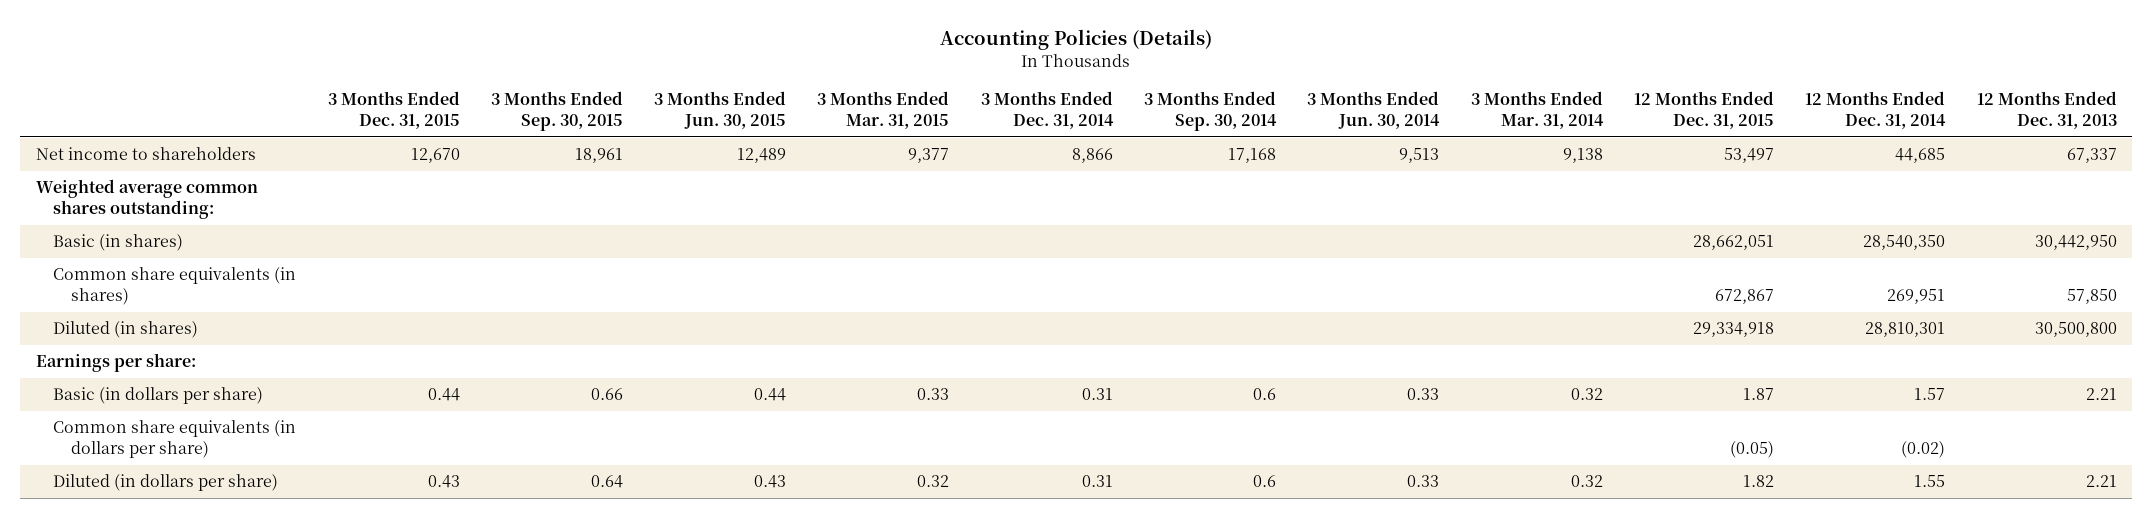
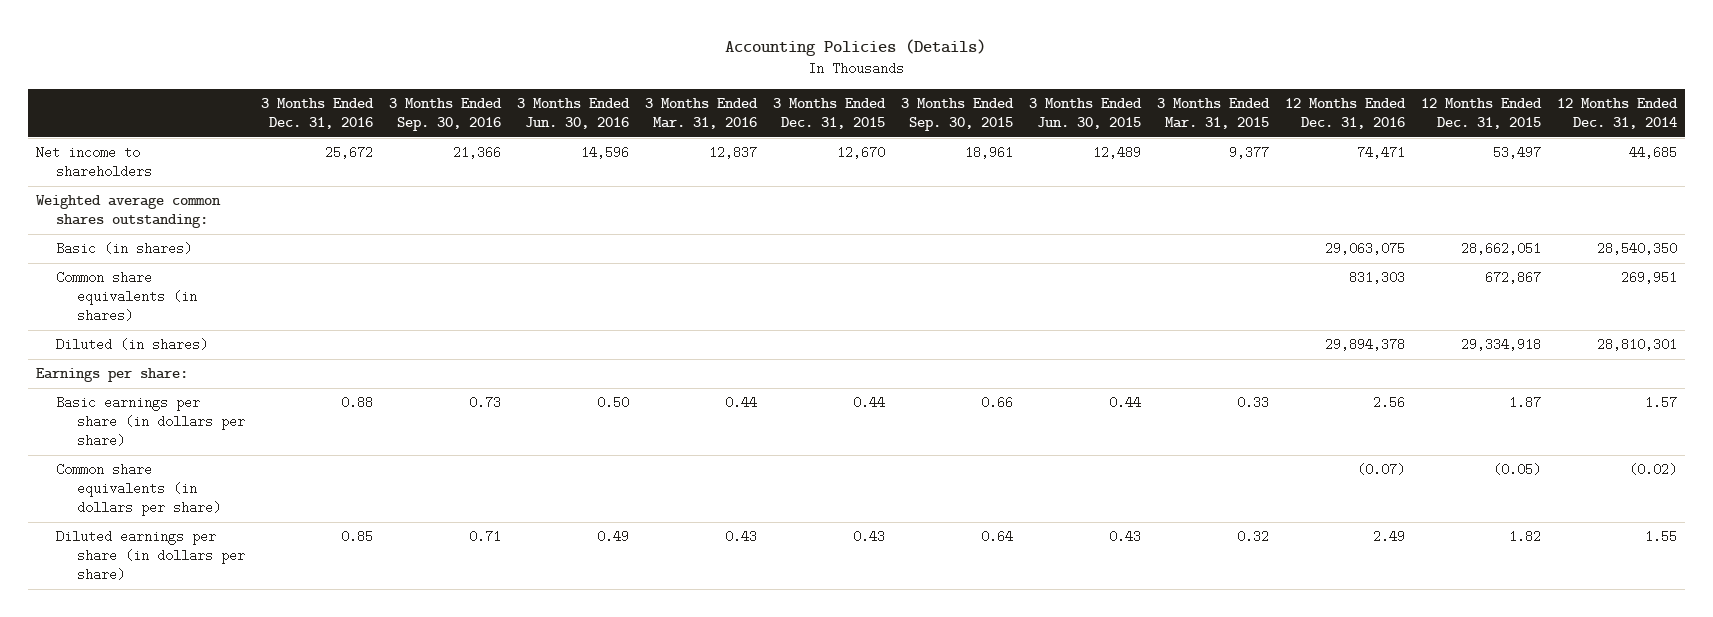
[980,91,1114,130] 3 Months Ended Dec. 31, 2014 -> none
[1144,91,1278,132] 3 Months Ended Sep. 30, 2014 -> none
[1307,91,1441,130] 3 Months Ended Jun. 30, 2014 -> none
[1470,91,1604,130] 3 Months Ended Mar. 31, 2014 -> none
[1976,91,2117,130] 12 Months Ended Dec. 31, 2013 -> none
none -> [260,97,374,129] 3 Months Ended Dec. 31, 2016
none -> [388,97,502,131] 3 Months Ended Sep. 30, 2016
none -> [516,97,630,129] 3 Months Ended Jun. 30, 2016
none -> [644,97,758,129] 3 Months Ended Mar. 31, 2016
none -> [1284,97,1406,129] 12 Months Ended Dec. 31, 2016
[53,387,264,405] Basic (in dollars per share) -> [56,396,246,448] Basic earnings per share (in dollars per share)
[53,474,279,492] Diluted (in dollars per share) -> [56,530,246,582] Diluted earnings per share (in dollars per share)

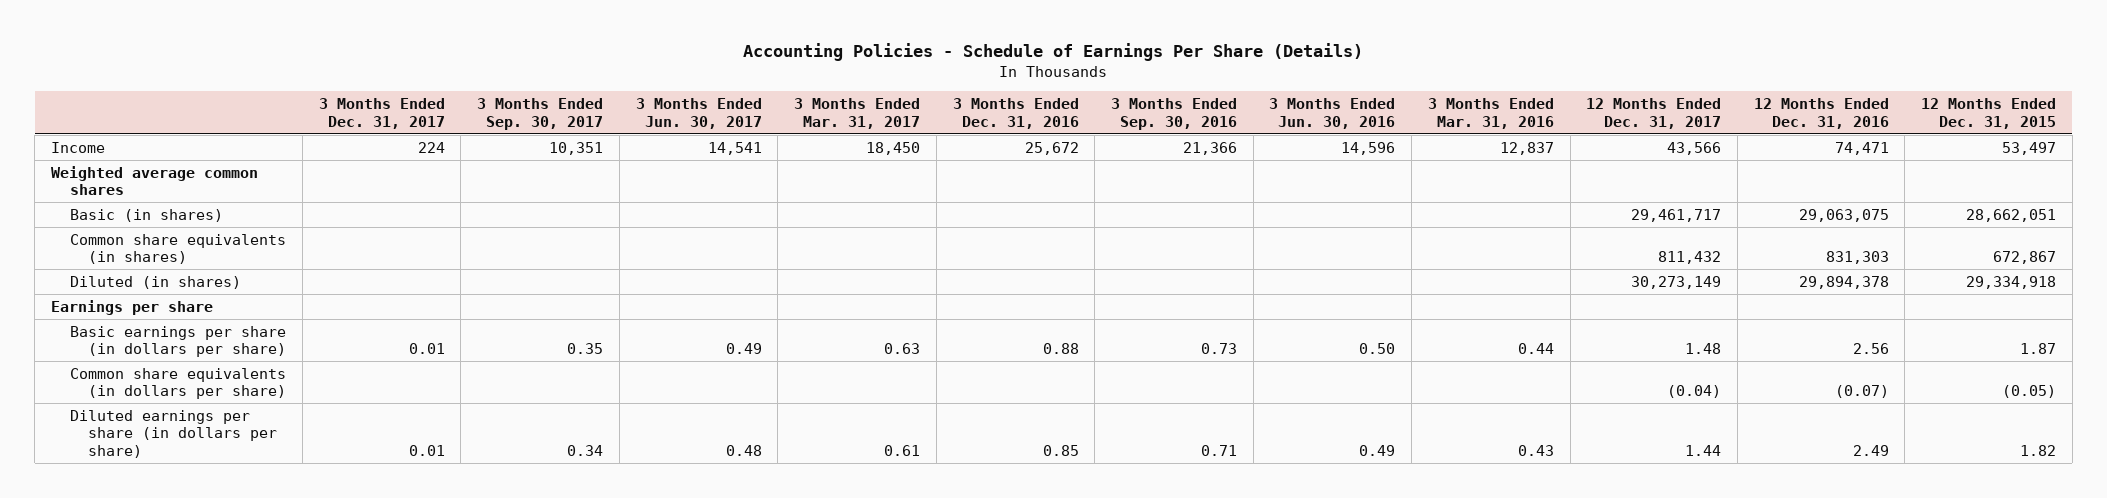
[725,39,987,57] Accounting Policies (Details) -> [743,43,1364,62] Accounting Policies - Schedule of Earnings Per Share (Details)
[772,97,886,129] 3 Months Ended Dec. 31, 2015 -> none
[900,97,1014,131] 3 Months Ended Sep. 30, 2015 -> none
[1028,97,1142,129] 3 Months Ended Jun. 30, 2015 -> none
[1156,97,1270,129] 3 Months Ended Mar. 31, 2015 -> none
[1556,97,1678,129] 12 Months Ended Dec. 31, 2014 -> none
none -> [318,98,445,129] 3 Months Ended Dec. 31, 2017
none -> [477,98,604,130] 3 Months Ended Sep. 30, 2017
none -> [635,98,762,129] 3 Months Ended Jun. 30, 2017
none -> [794,98,921,129] 3 Months Ended Mar. 31, 2017
none -> [1586,98,1722,129] 12 Months Ended Dec. 31, 2017
[35,146,153,179] Net income to shareholders -> [50,141,105,153] Income
[35,195,221,229] Weighted average common shares outstanding: -> [50,165,258,196] Weighted average common shares
[35,368,188,383] Earnings per share: -> [50,299,213,315] Earnings per share

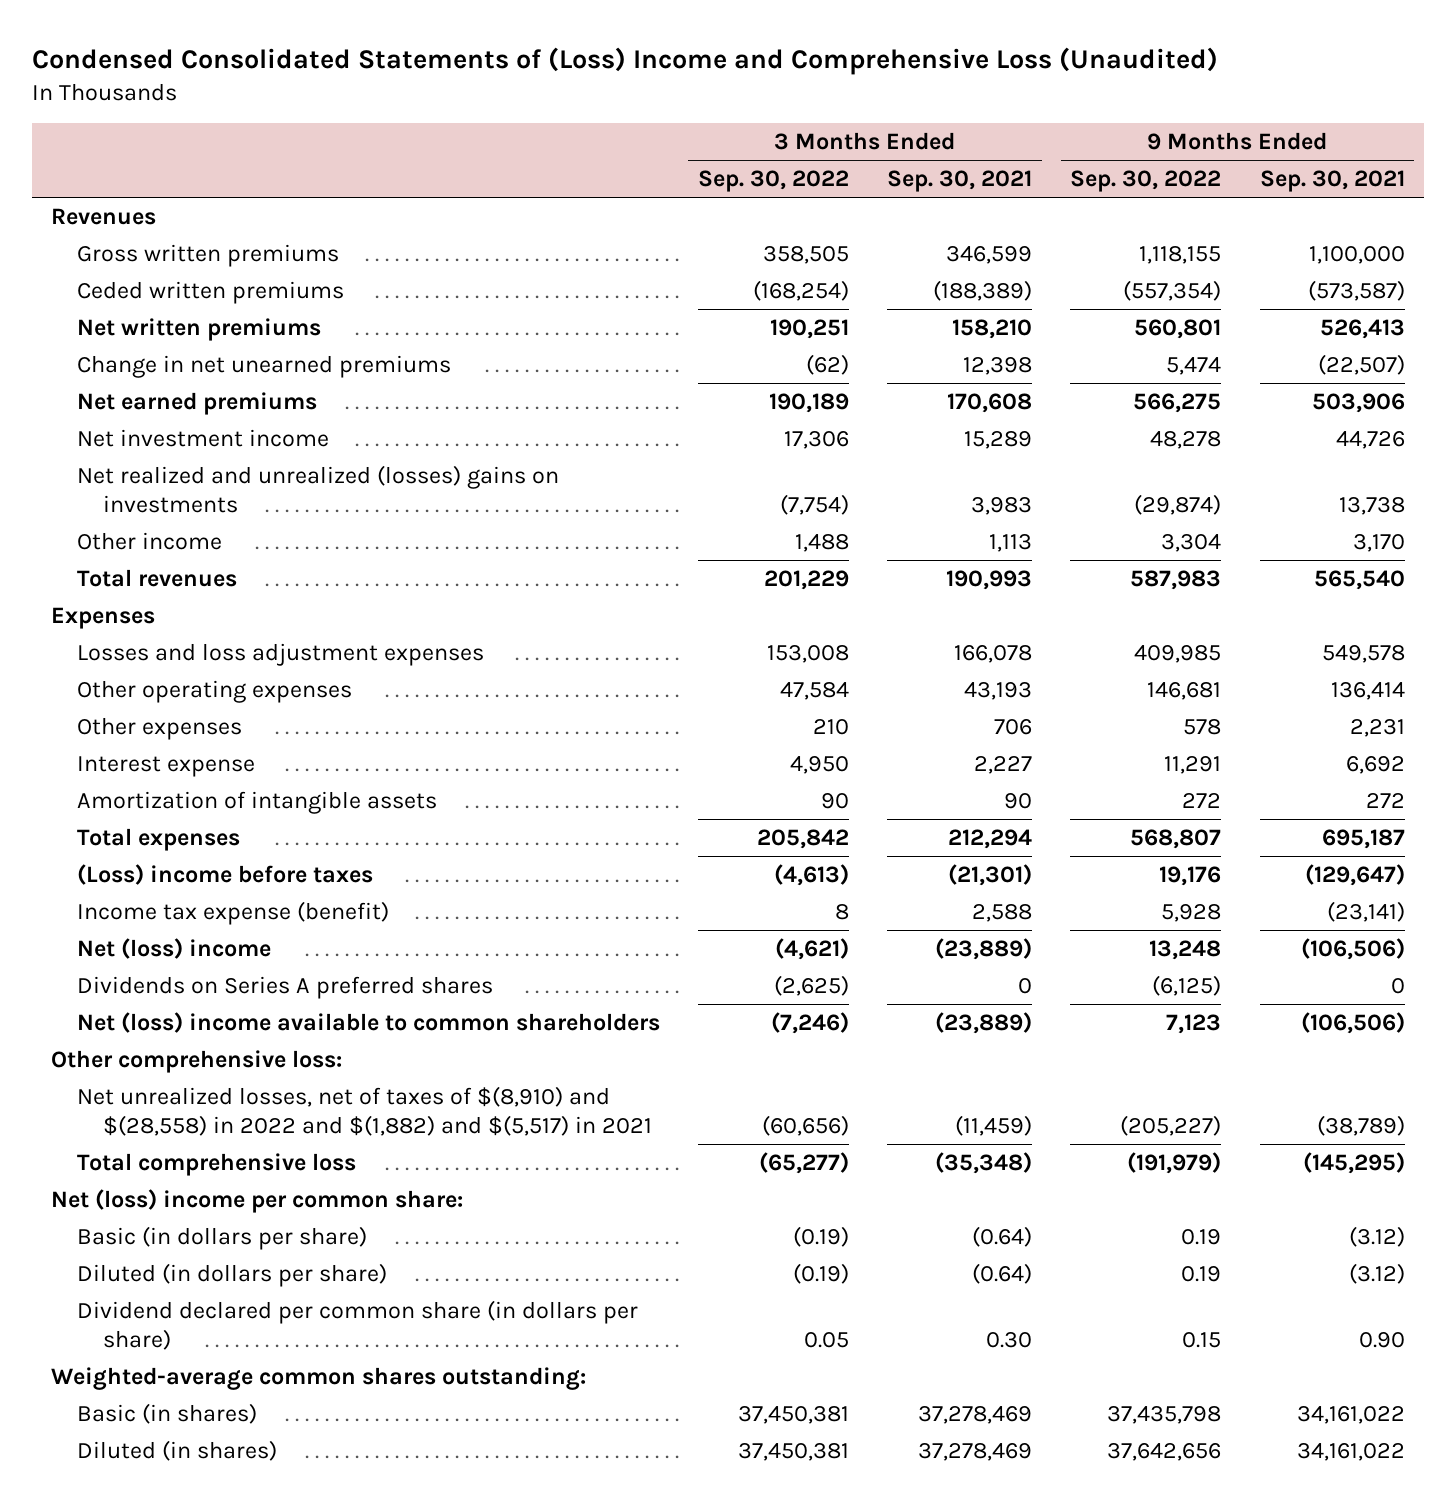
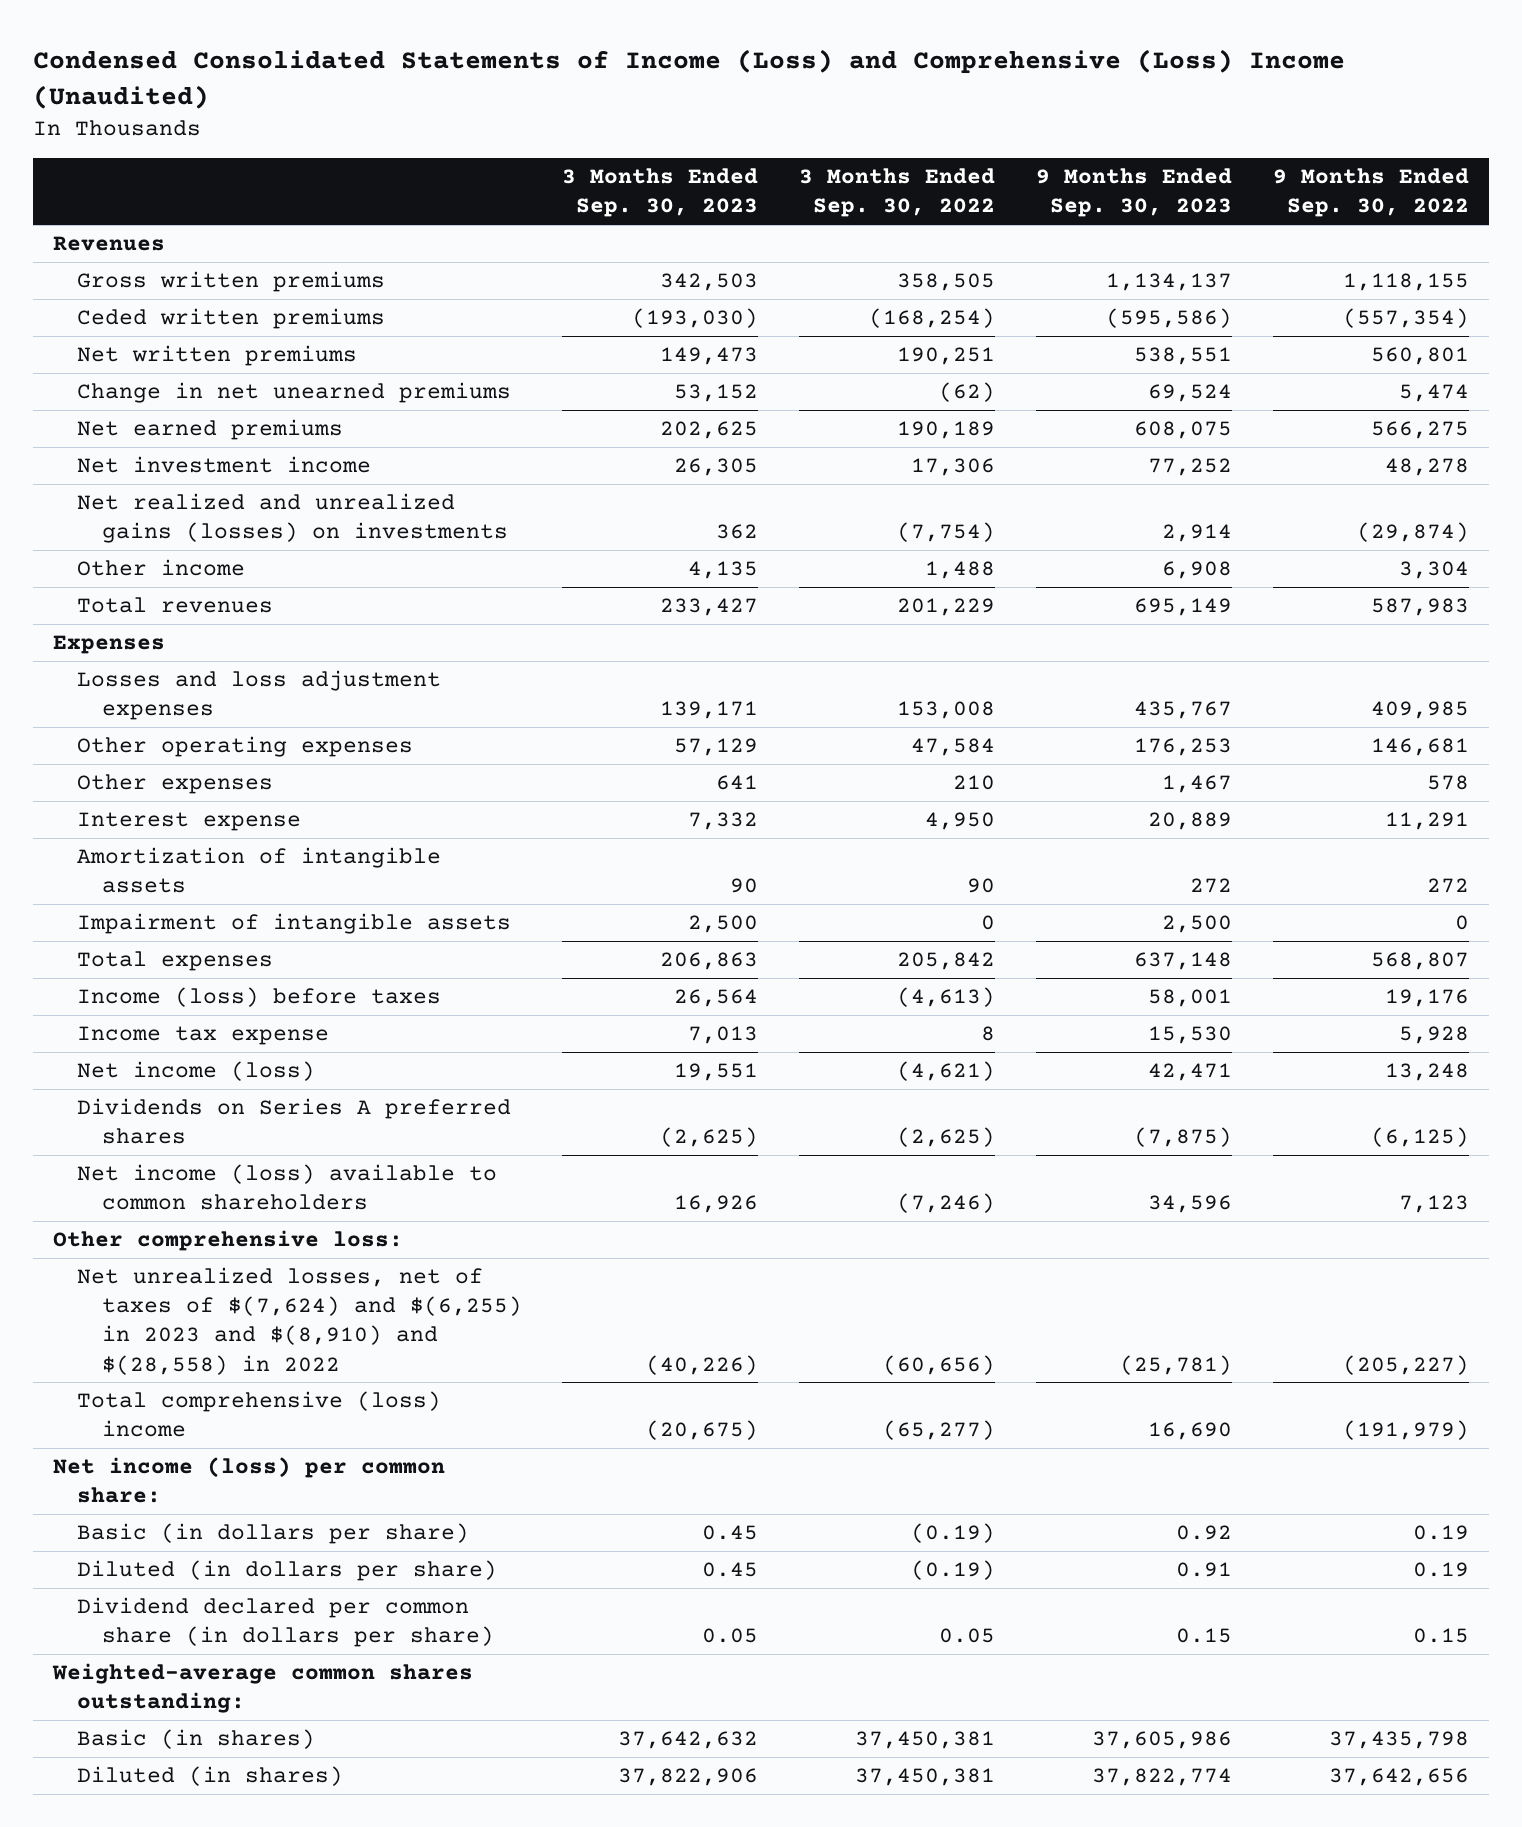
[31,47,1218,76] Condensed Consolidated Statements of (Loss) Income and Comprehensive Loss (Unaudited) -> [32,49,1345,110] Condensed Consolidated Statements of Income (Loss) and Comprehensive (Loss) Income (Unaudited)
[887,170,1033,193] Sep. 30, 2021 -> none
[1259,170,1405,193] Sep. 30, 2021 -> none
none -> [562,168,759,218] 3 Months Ended Sep. 30, 2023
none -> [1036,168,1233,218] 9 Months Ended Sep. 30, 2023
[76,464,559,513] Net realized and unrealized (losses) gains on investments -> [77,493,508,544] Net realized and unrealized gains (losses) on investments
none -> [77,913,512,935] Impairment of intangible assets
[76,863,373,885] (Loss) income before taxes -> [77,987,442,1008] Income (loss) before taxes
[76,900,389,925] Income tax expense (benefit) -> [77,1026,330,1046] Income tax expense
[76,937,271,959] Net (loss) income -> [77,1061,316,1082] Net income (loss)
[76,1011,660,1033] Net (loss) income available to common shareholders -> [77,1164,498,1211] Net income (loss) available to common shareholders
[76,1085,652,1136] Net unrealized losses, net of taxes of $(8,910) and $(28,558) in 2022 and $(1,882) and $(5,517) in 2021 -> [77,1267,522,1375] Net unrealized losses, net of taxes of $(7,624) and $(6,255) in 2023 and $(8,910) and $(28,558) in 2022
[76,1152,356,1176] Total comprehensive loss -> [77,1391,442,1438] Total comprehensive (loss) income
[50,1188,463,1213] Net (loss) income per common share: -> [52,1457,445,1504] Net income (loss) per common share:

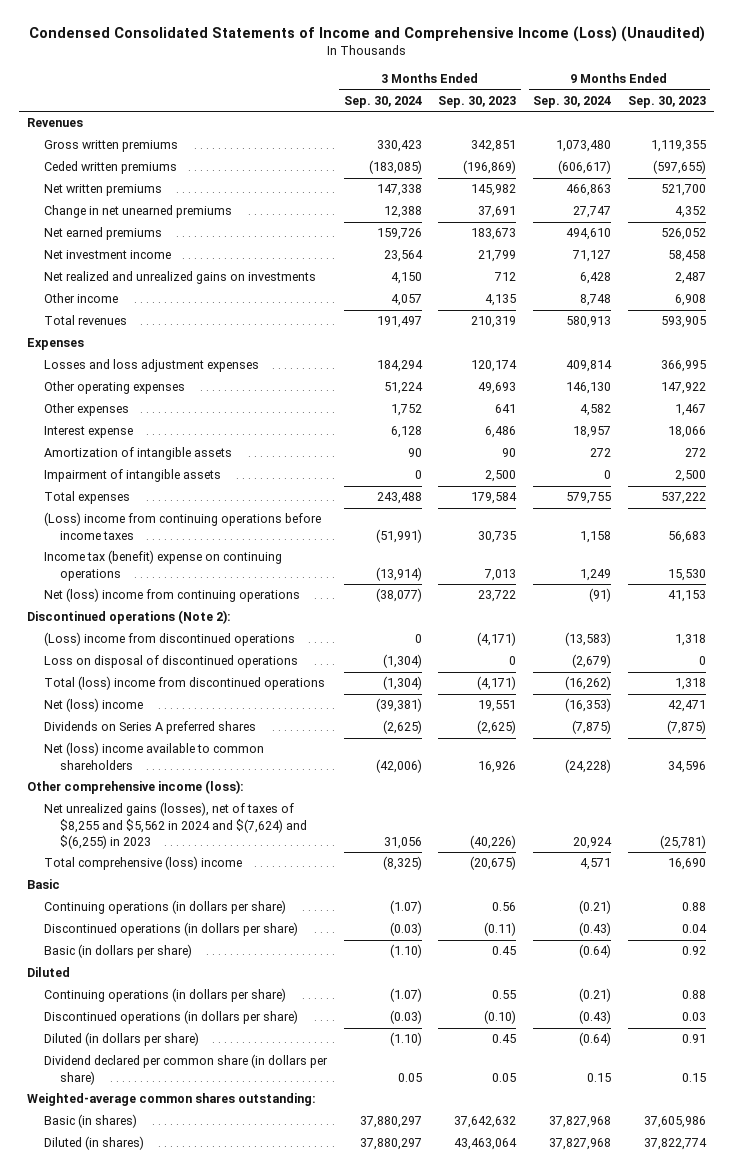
[32,49,1345,110] Condensed Consolidated Statements of Income (Loss) and Comprehensive (Loss) Income (Unaudited) -> [28,26,705,43] Condensed Consolidated Statements of Income and Comprehensive Income (Loss) (Unaudited)
[799,168,996,218] 3 Months Ended Sep. 30, 2022 -> none
[1272,168,1469,218] 9 Months Ended Sep. 30, 2022 -> none
none -> [343,95,422,108] Sep. 30, 2024
none -> [533,95,612,108] Sep. 30, 2024
[660,273,759,292] 342,503 -> [471,140,517,153] 342,851
[1106,273,1233,292] 1,134,137 -> [650,140,706,153] 1,119,355
[632,308,759,329] (193,030) -> [463,160,517,175] (196,869)
[1106,308,1233,329] (595,586) -> [652,160,706,175] (597,655)
[660,347,759,366] 149,473 -> [471,184,517,197] 145,982
[1134,347,1233,366] 538,551 -> [660,184,706,197] 521,700
[674,384,759,403] 53,152 -> [478,206,517,219] 37,691
[1148,384,1233,403] 69,524 -> [674,206,706,219] 4,352
[660,421,759,440] 202,625 -> [471,228,517,241] 183,673
[1134,421,1233,440] 608,075 -> [660,228,706,241] 526,052
[674,458,759,477] 26,305 -> [478,250,517,263] 21,799
[1148,458,1233,477] 77,252 -> [667,250,706,263] 58,458
[77,493,508,544] Net realized and unrealized gains (losses) on investments -> [43,271,316,285] Net realized and unrealized gains on investments
[716,524,759,540] 362 -> [494,272,517,282] 712
[1162,524,1233,543] 2,914 -> [674,272,706,285] 2,487
[660,598,759,617] 233,427 -> [471,316,517,329] 210,319
[1134,598,1233,617] 695,149 -> [660,316,706,329] 593,905
[660,701,759,720] 139,171 -> [471,360,518,373] 120,174
[1134,701,1233,720] 435,767 -> [660,360,706,373] 366,995
[674,738,759,757] 57,129 -> [478,382,517,395] 49,693
[1134,738,1233,757] 176,253 -> [660,382,706,395] 147,922
[688,812,759,831] 7,332 -> [485,426,517,439] 6,486
[1148,812,1233,831] 20,889 -> [667,426,706,439] 18,066
[660,952,759,971] 206,863 -> [471,492,518,505] 179,584
[1134,952,1233,971] 637,148 -> [660,492,706,505] 537,222
[77,987,442,1008] Income (loss) before taxes -> [43,512,321,540] (Loss) income from continuing operations before income taxes
[674,989,759,1008] 26,564 -> [478,530,517,543] 30,735
[1148,989,1233,1008] 58,001 -> [667,530,706,543] 56,683
[77,1026,330,1046] Income tax expense -> [43,550,282,581] Income tax (benefit) expense on continuing operations
none -> [43,588,300,603] Net (loss) income from continuing operations
none -> [27,610,232,625] Discontinued operations (Note 2):
none -> [43,632,295,647] (Loss) income from discontinued operations
none -> [43,655,298,669] Loss on disposal of discontinued operations
none -> [43,676,325,691] Total (loss) income from discontinued operations
[77,1061,316,1082] Net income (loss) -> [43,698,143,713] Net (loss) income
[77,1164,498,1211] Net income (loss) available to common shareholders -> [43,742,264,770] Net (loss) income available to common shareholders
[52,1230,403,1252] Other comprehensive loss: -> [27,780,245,795] Other comprehensive income (loss):
[77,1267,522,1375] Net unrealized losses, net of taxes of $(7,624) and $(6,255) in 2023 and $(8,910) and $(28,558) in 2022 -> [43,802,308,849] Net unrealized gains (losses), net of taxes of $8,255 and $5,562 in 2024 and $(7,624) and $(6,255) in 2023
[52,1457,445,1504] Net income (loss) per common share: -> none
none -> [27,879,61,890] Basic
none -> [43,900,286,915] Continuing operations (in dollars per share)
none -> [43,922,298,937] Discontinued operations (in dollars per share)
none -> [27,967,71,978] Diluted
none -> [43,988,286,1003] Continuing operations (in dollars per share)
none -> [43,1010,298,1025] Discontinued operations (in dollars per share)
[618,1768,759,1787] 37,822,906 -> [454,1138,518,1151] 43,463,064

